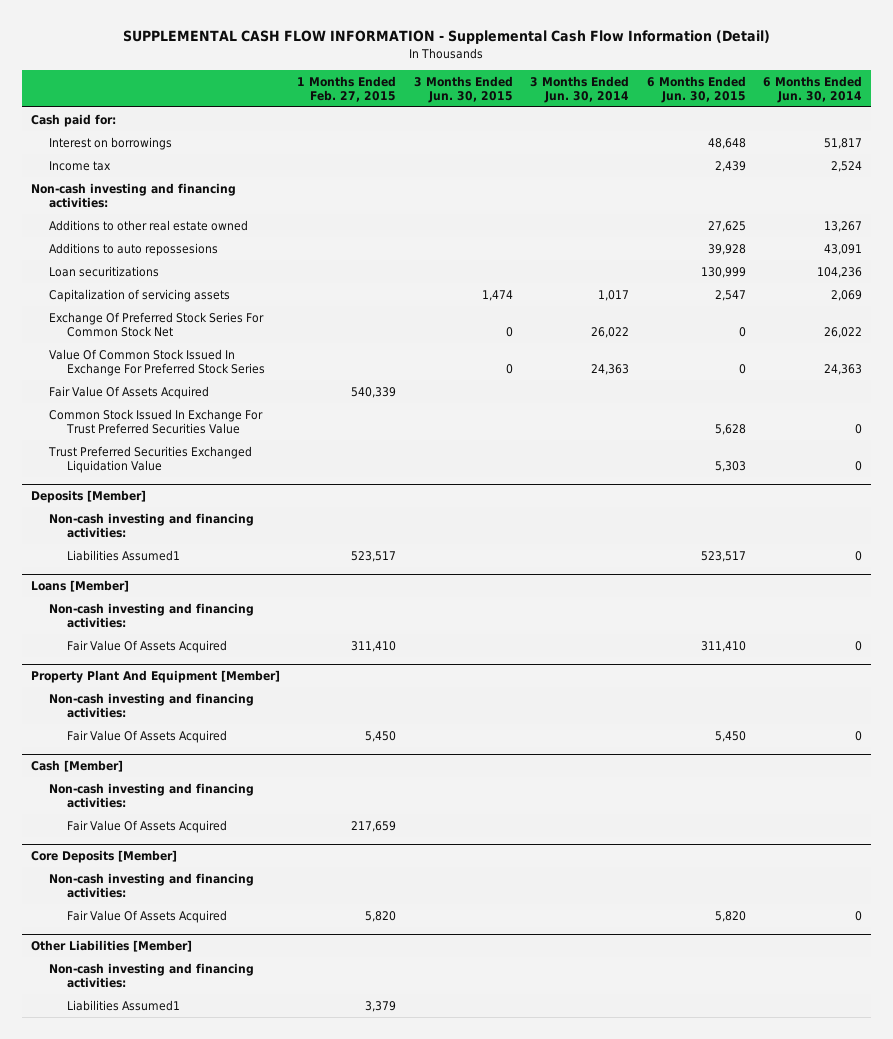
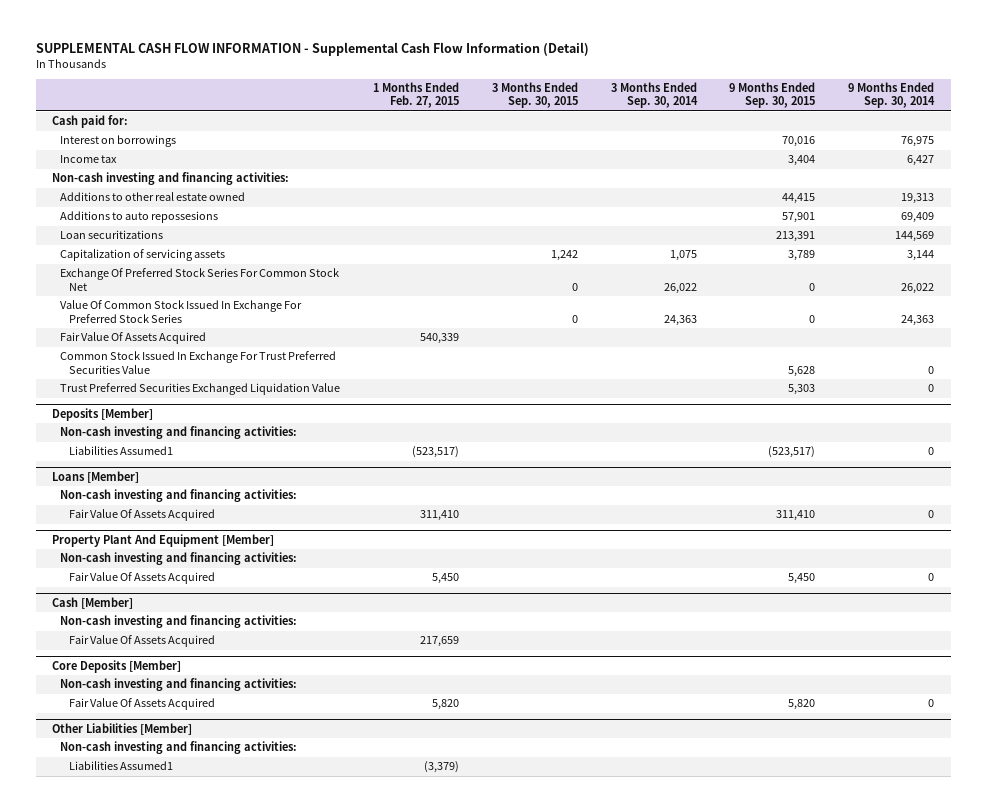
[413,75,513,103] 3 Months Ended Jun. 30, 2015 -> none
[530,75,630,103] 3 Months Ended Jun. 30, 2014 -> none
[646,75,746,103] 6 Months Ended Jun. 30, 2015 -> none
[763,75,863,103] 6 Months Ended Jun. 30, 2014 -> none
none -> [491,81,578,109] 3 Months Ended Sep. 30, 2015
none -> [610,81,698,109] 3 Months Ended Sep. 30, 2014
none -> [729,81,816,109] 9 Months Ended Sep. 30, 2015
none -> [848,81,936,109] 9 Months Ended Sep. 30, 2014
[351,550,397,562] 523,517 -> [412,446,460,459] (523,517)
[365,1000,397,1012] 3,379 -> [424,761,460,774] (3,379)

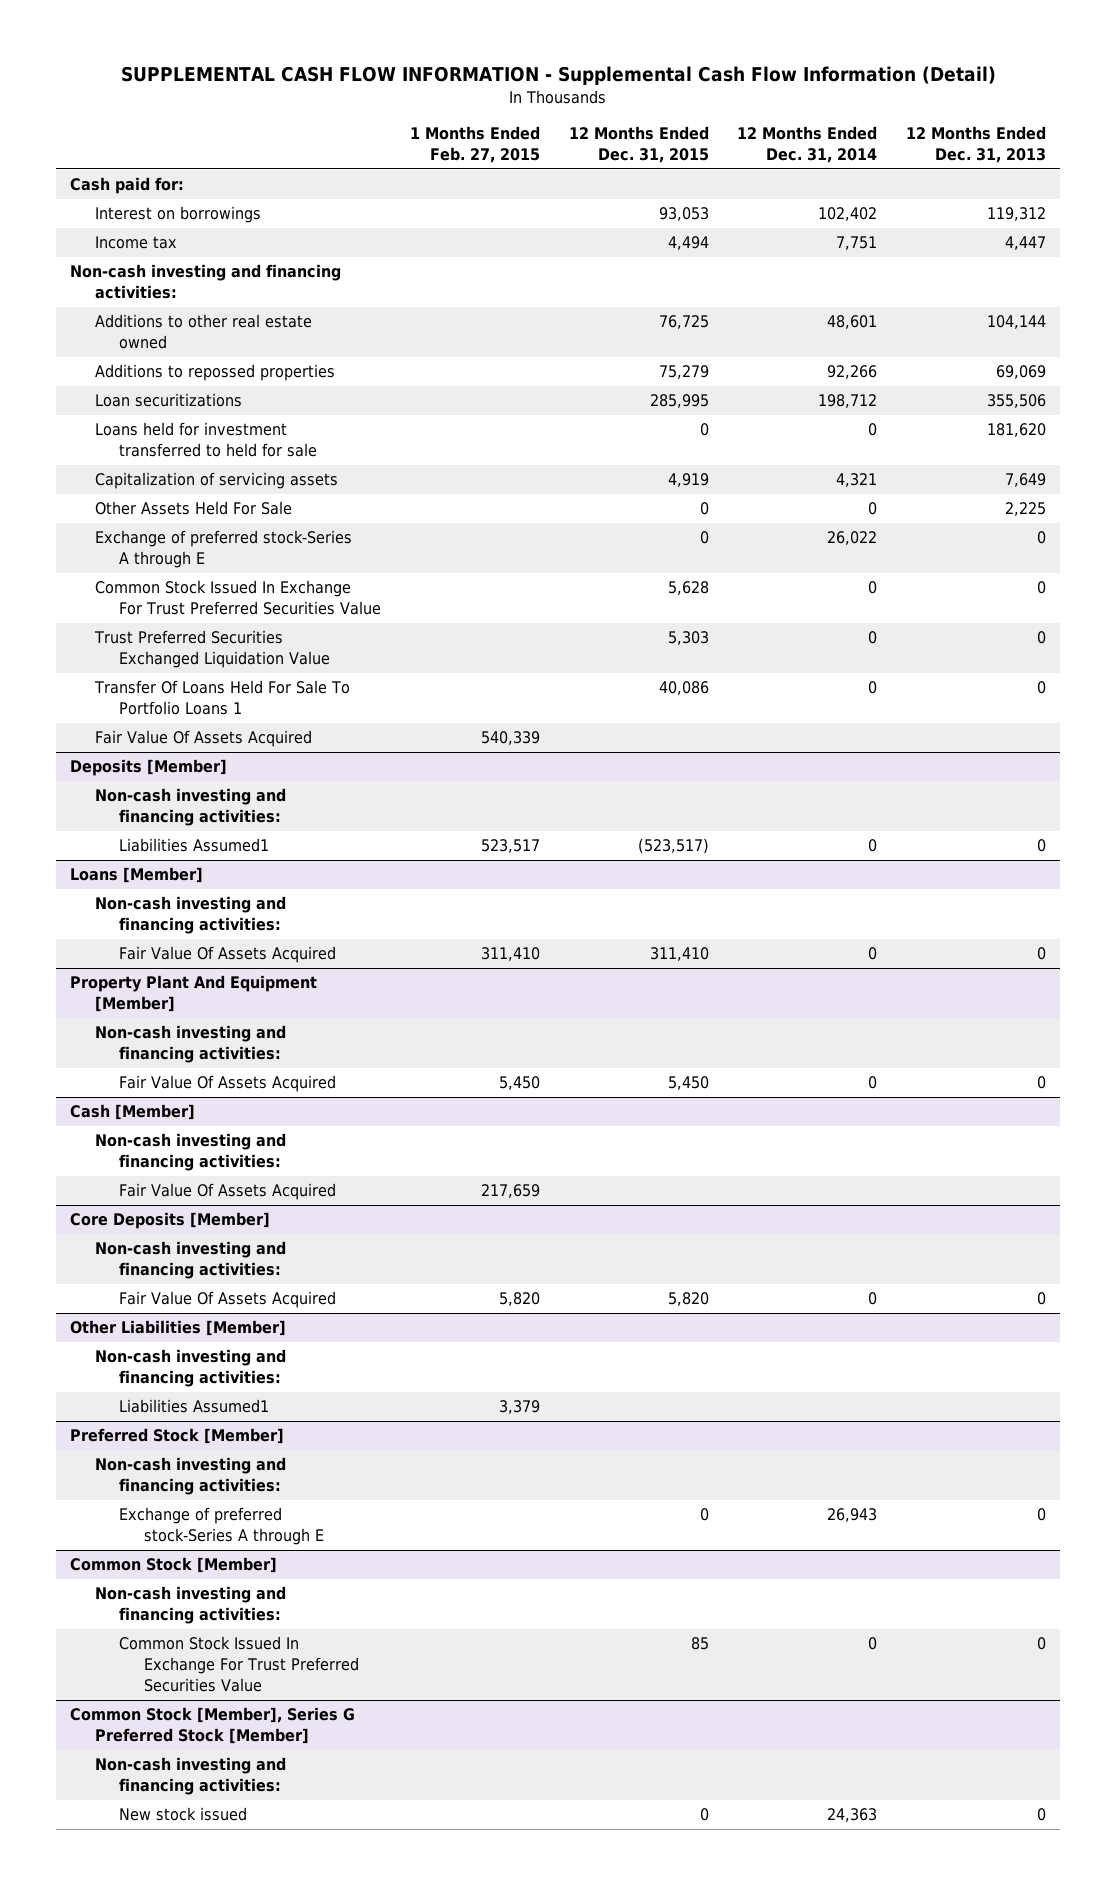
[491,81,578,109] 3 Months Ended Sep. 30, 2015 -> none
[610,81,698,109] 3 Months Ended Sep. 30, 2014 -> none
[729,81,816,109] 9 Months Ended Sep. 30, 2015 -> none
[848,81,936,109] 9 Months Ended Sep. 30, 2014 -> none
none -> [568,126,709,164] 12 Months Ended Dec. 31, 2015
none -> [737,126,878,164] 12 Months Ended Dec. 31, 2014
none -> [905,126,1046,164] 12 Months Ended Dec. 31, 2013
[60,211,219,224] Additions to auto repossesions -> [94,364,335,382] Additions to repossed properties
none -> [94,422,318,458] Loans held for investment transferred to held for sale
[60,268,340,291] Exchange Of Preferred Stock Series For Common Stock Net -> none
[60,300,303,323] Value Of Common Stock Issued In Exchange For Preferred Stock Series -> none
none -> [94,501,292,516] Other Assets Held For Sale
none -> [94,530,352,569] Exchange of preferred stock-Series A through E
none -> [93,680,350,716] Transfer Of Loans Held For Sale To Portfolio Loans 1
[60,332,207,345] Fair Value Of Assets Acquired -> [94,730,312,748] Fair Value Of Assets Acquired
[412,446,460,459] (523,517) -> [480,839,540,854] 523,517
[424,761,460,774] (3,379) -> [498,1400,540,1415] 3,379
none -> [69,1428,284,1445] Preferred Stock [Member]
none -> [94,1457,286,1496] Non-cash investing and financing activities:
none -> [119,1507,325,1546] Exchange of preferred stock-Series A through E
none -> [69,1557,277,1574] Common Stock [Member]
none -> [94,1586,286,1625] Non-cash investing and financing activities:
none -> [119,1636,360,1693] Common Stock Issued In Exchange For Trust Preferred Securities Value
none -> [69,1707,355,1745] Common Stock [Member], Series G Preferred Stock [Member]
none -> [94,1757,286,1796] Non-cash investing and financing activities:
none -> [119,1807,248,1822] New stock issued

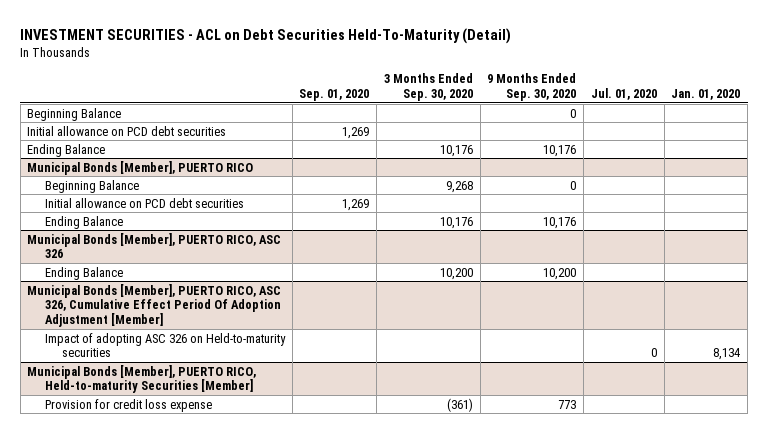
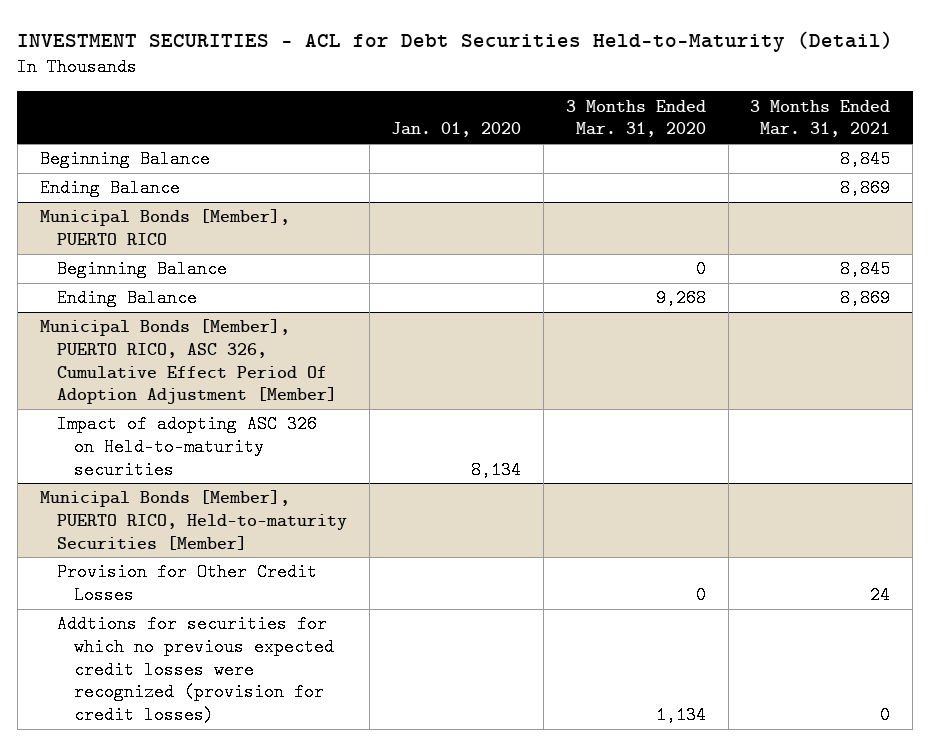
[20,27,512,44] INVESTMENT SECURITIES - ACL on Debt Securities Held-To-Maturity (Detail) -> [17,30,894,52] INVESTMENT SECURITIES - ACL for Debt Securities Held-to-Maturity (Detail)
[299,88,370,101] Sep. 01, 2020 -> none
[383,73,473,101] 3 Months Ended Sep. 30, 2020 -> none
[487,73,577,101] 9 Months Ended Sep. 30, 2020 -> none
[590,87,657,100] Jul. 01, 2020 -> none
none -> [565,99,706,138] 3 Months Ended Mar. 31, 2020
none -> [750,99,891,138] 3 Months Ended Mar. 31, 2021
[27,125,227,136] Initial allowance on PCD debt securities -> none
[44,197,244,208] Initial allowance on PCD debt securities -> none
[27,232,282,259] Municipal Bonds [Member], PUERTO RICO, ASC 326 -> none
[44,266,123,280] Ending Balance -> none
[44,398,212,412] Provision for credit loss expense -> [57,563,318,604] Provision for Other Credit Losses
none -> [57,615,335,724] Addtions for securities for which no previous expected credit losses were recognized (provision for credit losses)

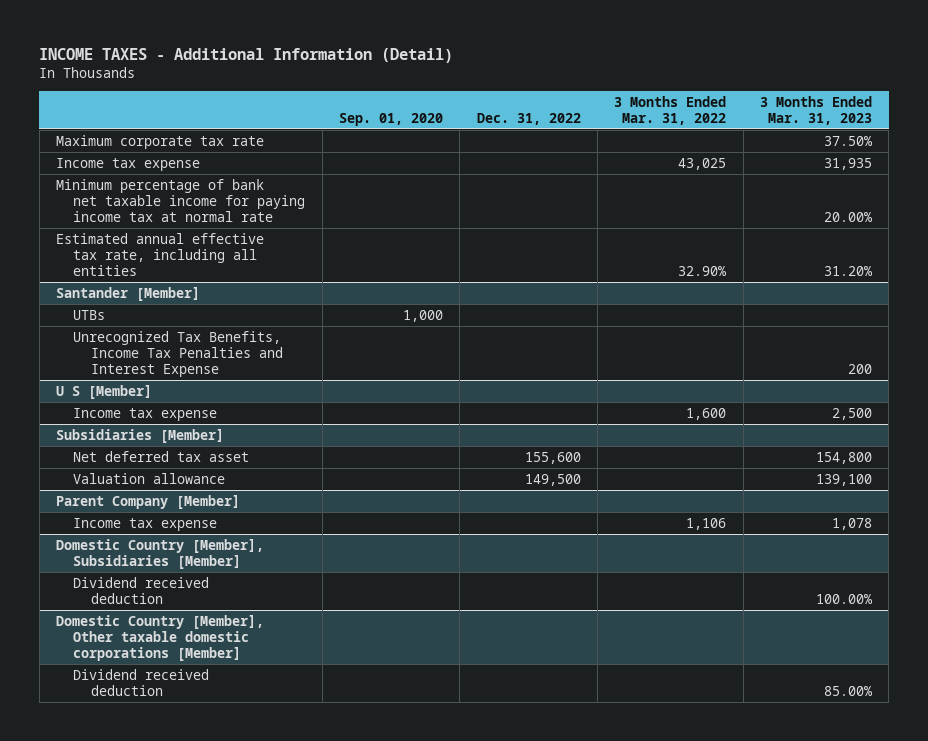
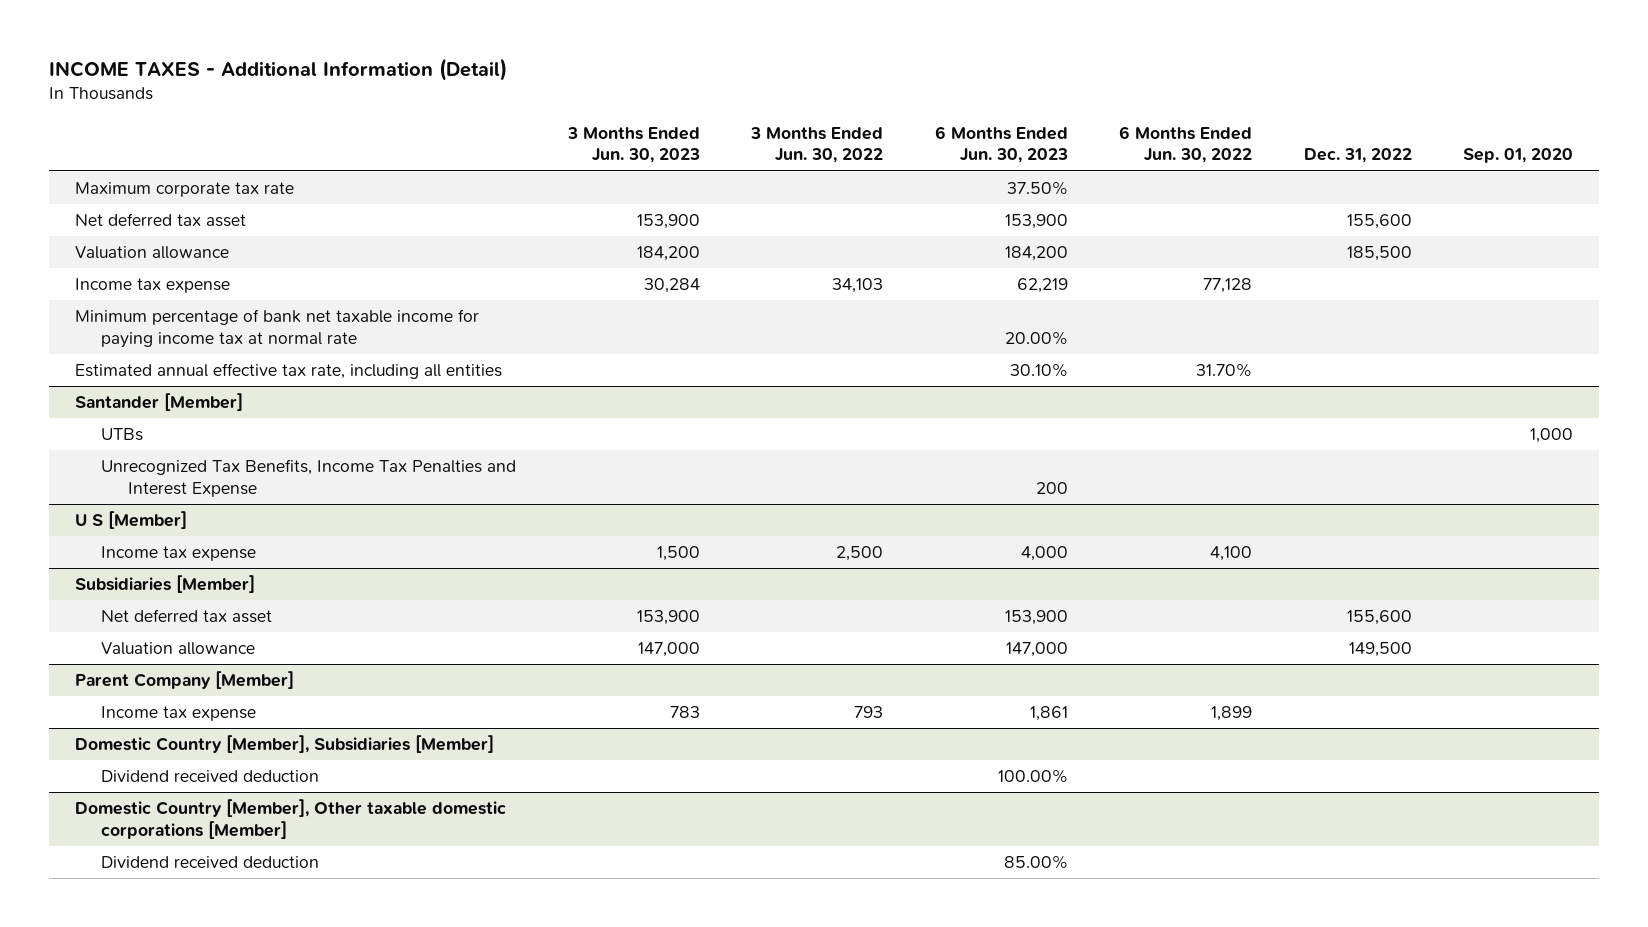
[614,95,727,125] 3 Months Ended Mar. 31, 2022 -> none
[760,95,873,125] 3 Months Ended Mar. 31, 2023 -> none
none -> [566,126,700,164] 3 Months Ended Jun. 30, 2023
none -> [750,126,884,164] 3 Months Ended Jun. 30, 2022
none -> [934,125,1068,164] 6 Months Ended Jun. 30, 2023
none -> [1119,125,1253,164] 6 Months Ended Jun. 30, 2022
none -> [74,213,246,228] Net deferred tax asset
none -> [74,246,229,260] Valuation allowance

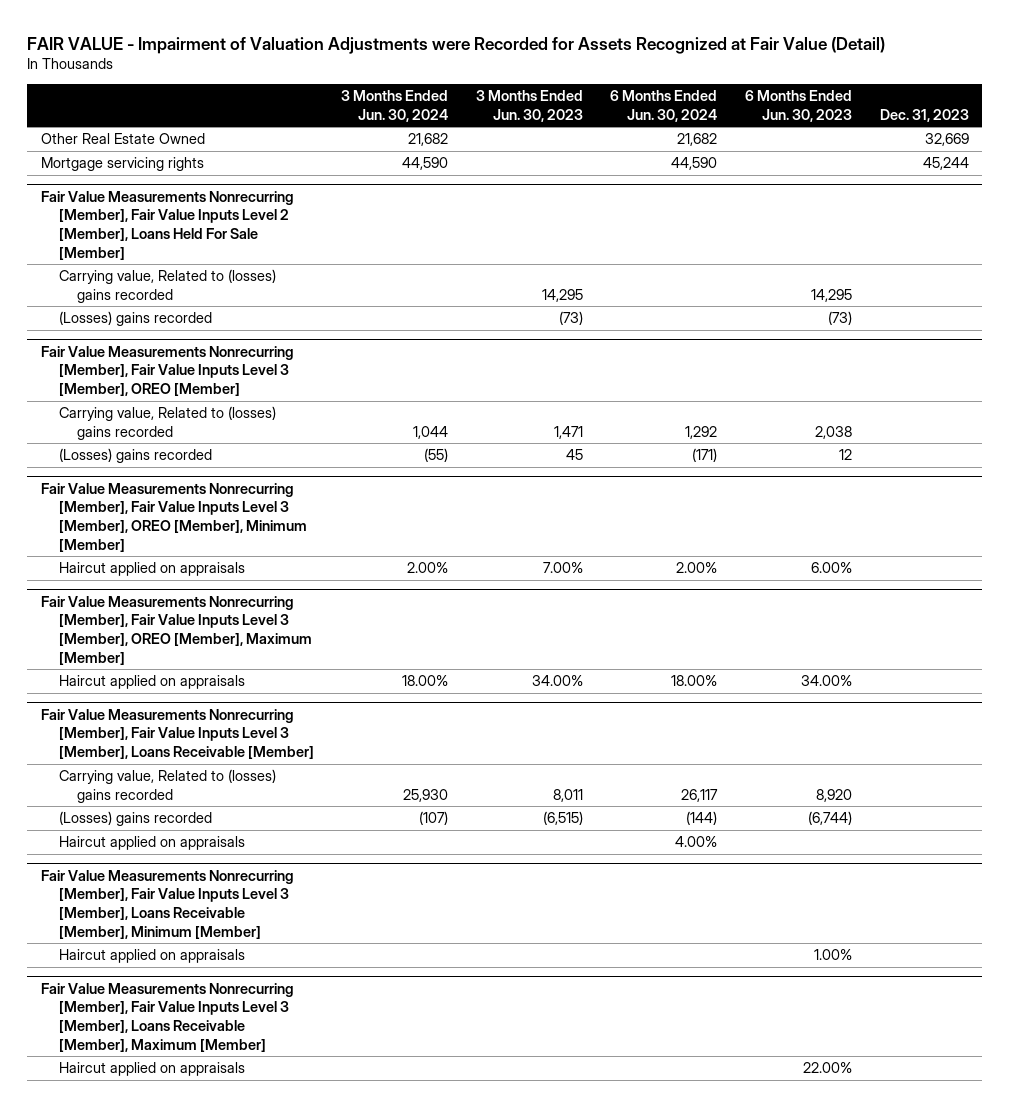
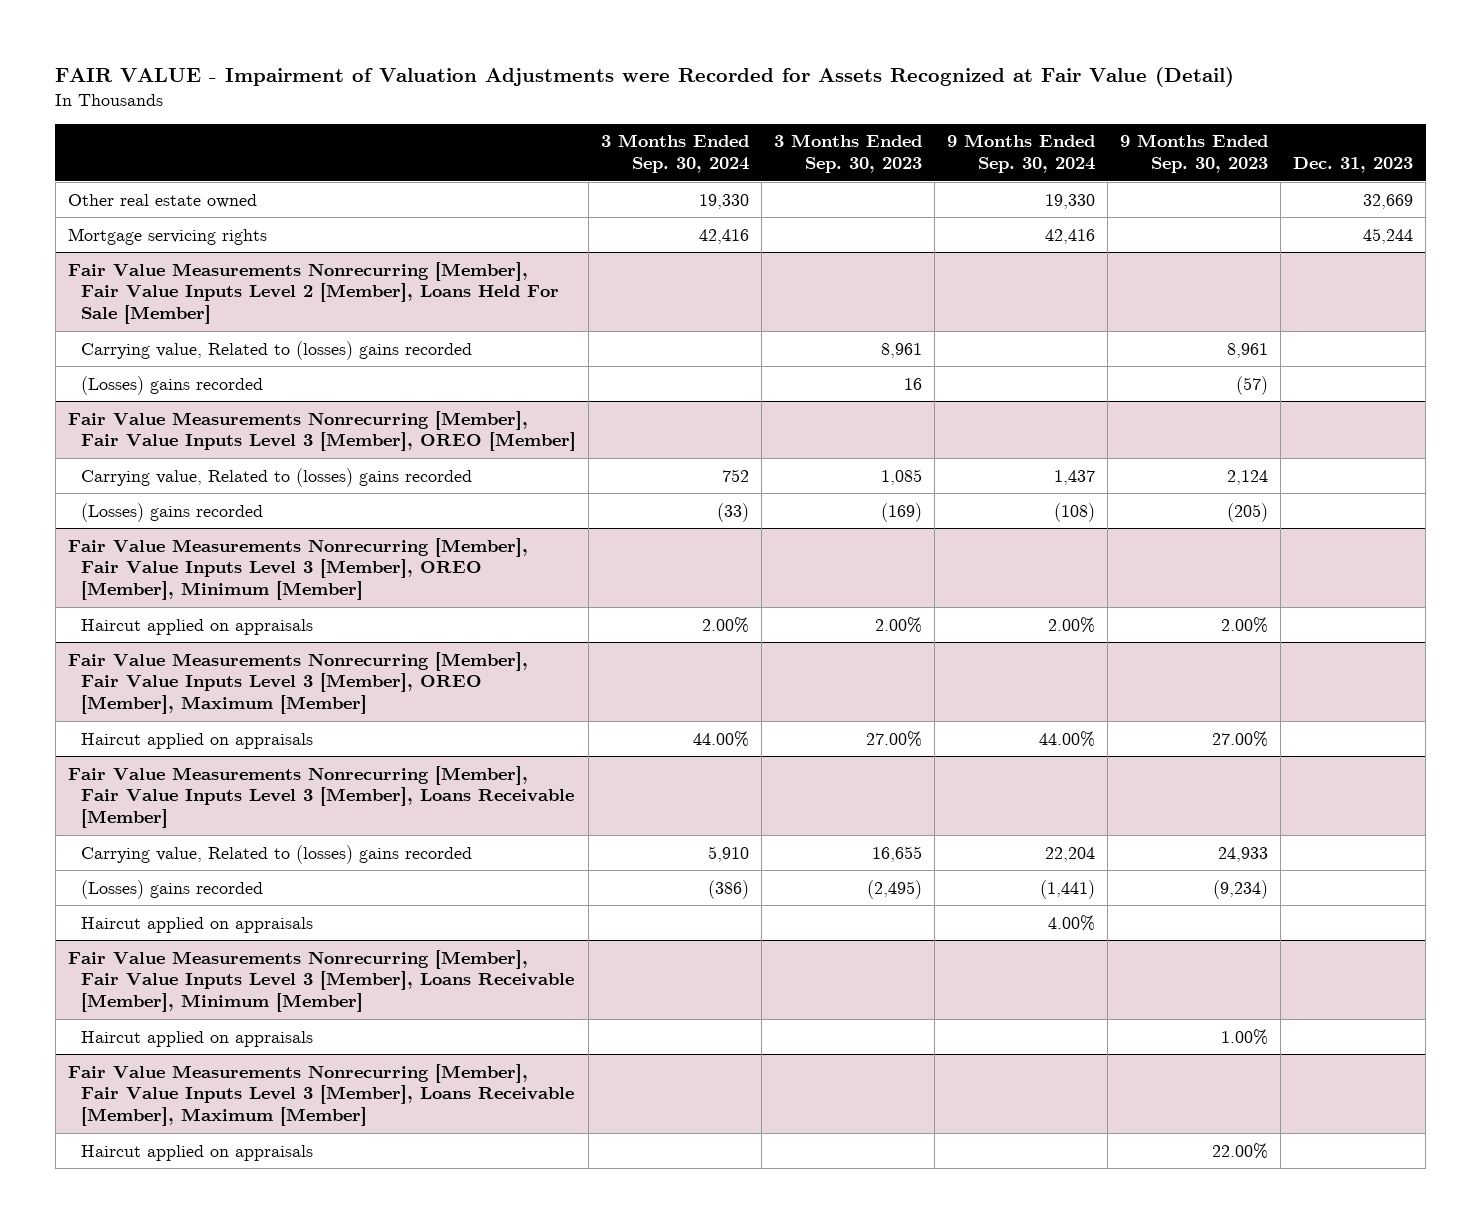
[341,90,449,122] 3 Months Ended Jun. 30, 2024 -> none
[475,90,583,122] 3 Months Ended Jun. 30, 2023 -> none
[610,90,718,122] 6 Months Ended Jun. 30, 2024 -> none
[744,90,852,122] 6 Months Ended Jun. 30, 2023 -> none
none -> [600,134,749,174] 3 Months Ended Sep. 30, 2024
none -> [773,134,922,174] 3 Months Ended Sep. 30, 2023
none -> [946,134,1095,174] 9 Months Ended Sep. 30, 2024
none -> [1120,134,1269,174] 9 Months Ended Sep. 30, 2023
[40,133,205,145] Other Real Estate Owned -> [67,193,257,208] Other real estate owned

